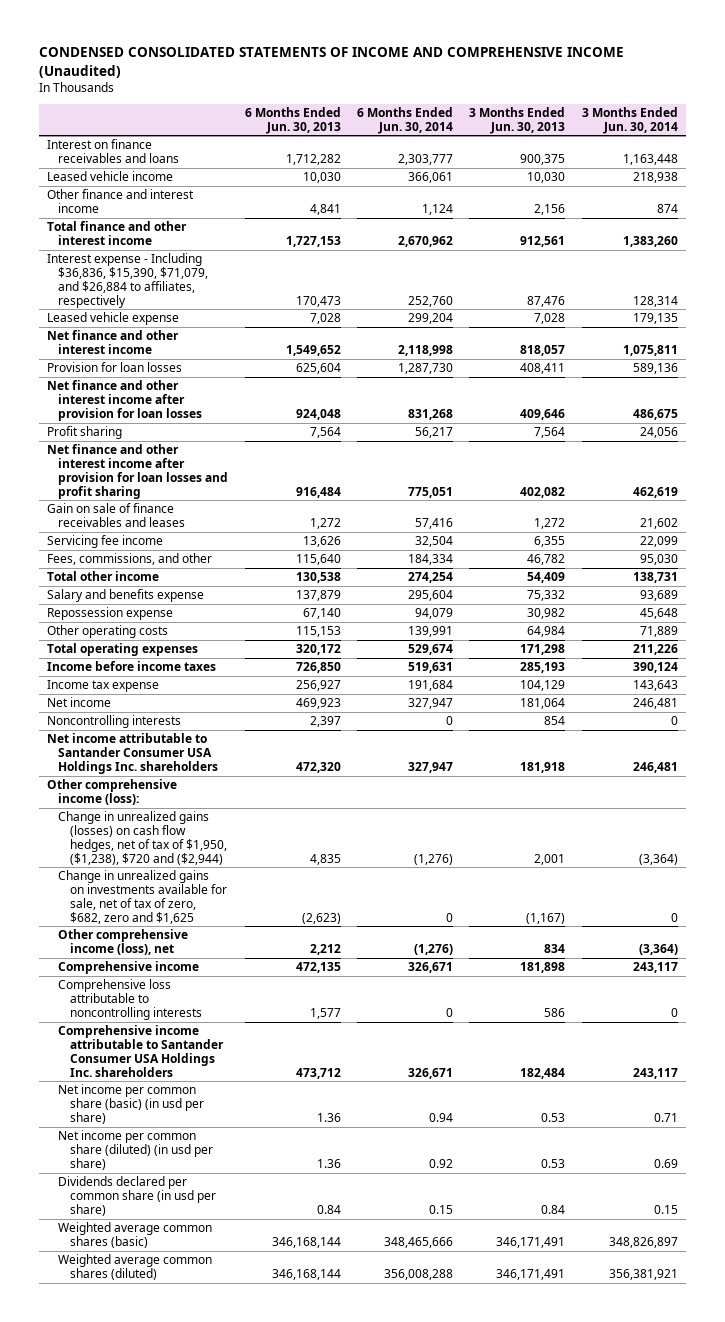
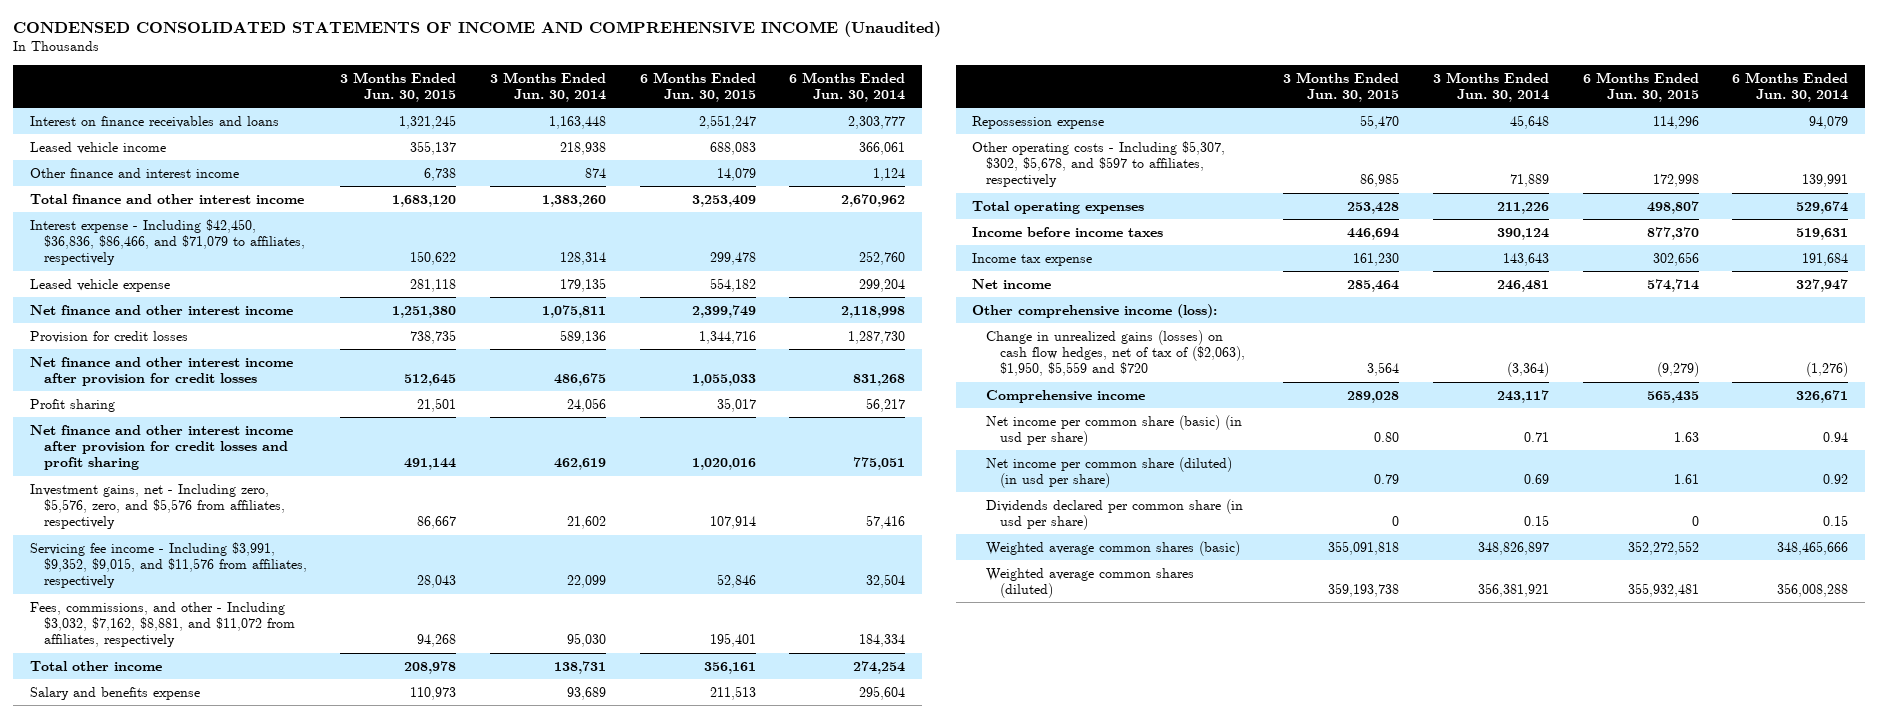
[244,106,341,134] 6 Months Ended Jun. 30, 2013 -> none
[469,106,566,134] 3 Months Ended Jun. 30, 2013 -> none
none -> [340,71,457,102] 3 Months Ended Jun. 30, 2015
none -> [639,71,756,102] 6 Months Ended Jun. 30, 2015
[46,253,209,308] Interest expense - Including $36,836, $15,390, $71,079, and $26,884 to affiliates, respectively -> [29,218,305,265] Interest expense - Including $42,450, $36,836, $86,466, and $71,079 to affiliates, respectively
[46,362,182,373] Provision for loan losses -> [29,330,188,343] Provision for credit losses
[46,380,203,421] Net finance and other interest income after provision for loan losses -> [29,356,293,386] Net finance and other interest income after provision for credit losses
[46,444,229,499] Net finance and other interest income after provision for loan losses and profit sharing -> [29,424,293,470] Net finance and other interest income after provision for credit losses and profit sharing
[46,503,186,528] Gain on sale of finance receivables and leases -> [29,483,285,529] Investment gains, net - Including zero, $5,576, zero, and $5,576 from affiliates, respectively
[46,535,163,549] Servicing fee income -> [29,541,307,588] Servicing fee income - Including $3,991, $9,352, $9,015, and $11,576 from affiliates, respectively
[46,553,212,566] Fees, commissions, and other -> [29,601,295,647] Fees, commissions, and other - Including $3,032, $7,162, $8,881, and $11,072 from affiliates, respectively
[46,625,168,639] Other operating costs -> [972,140,1226,187] Other operating costs - Including $5,307, $302, $5,678, and $597 to affiliates, respectively
[46,715,181,729] Noncontrolling interests -> none
[46,733,219,774] Net income attributable to Santander Consumer USA Holdings Inc. shareholders -> none
[58,870,227,924] Change in unrealized gains on investments available for sale, net of tax of zero, $682, zero and $1,625 -> none
[58,929,189,956] Other comprehensive income (loss), net -> none
[58,811,227,865] Change in unrealized gains (losses) on cash flow hedges, net of tax of $1,950, ($1,238), $720 and ($2,944) -> [986,329,1246,376] Change in unrealized gains (losses) on cash flow hedges, net of tax of ($2,063), $1,950, $5,559 and $720
[58,979,202,1020] Comprehensive loss attributable to noncontrolling interests -> none
[58,1025,224,1077] Comprehensive income attributable to Santander Consumer USA Holdings Inc. shareholders -> none

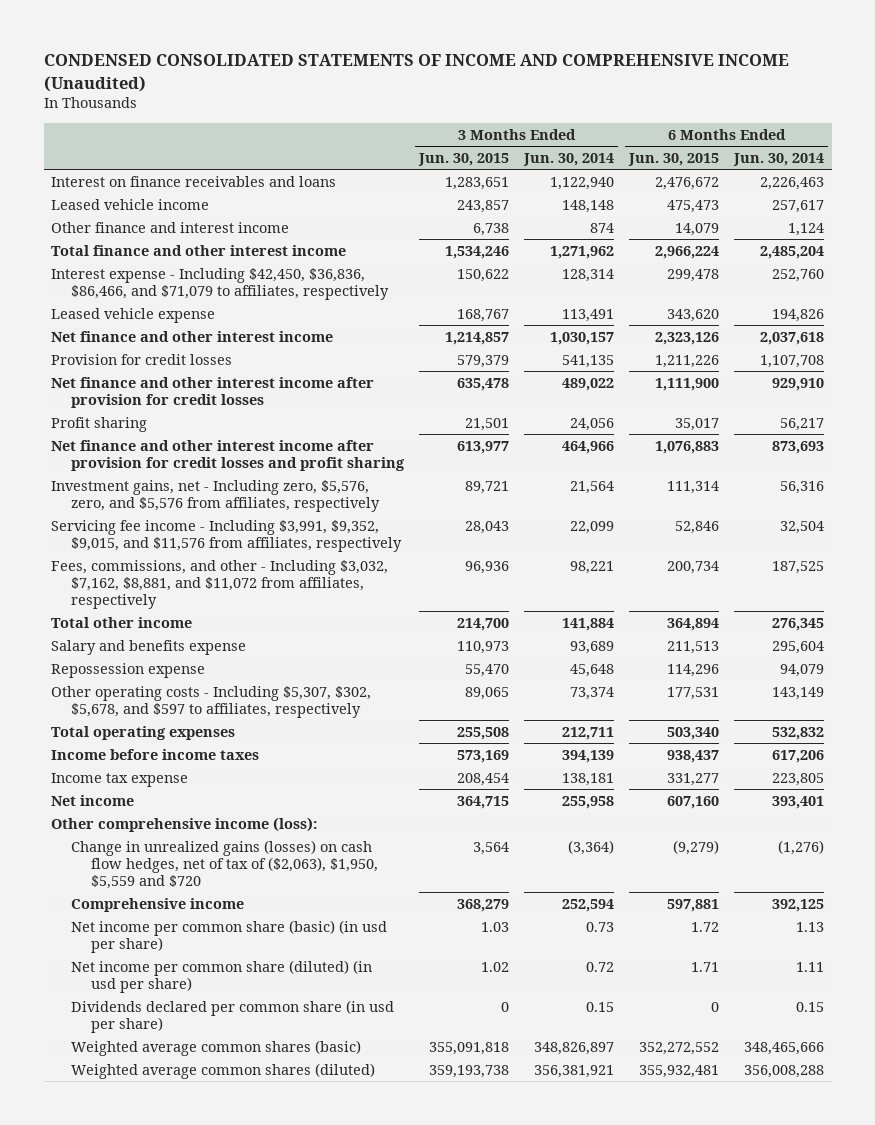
[399,114,457,129] 1,321,245 -> [445,176,510,190] 1,283,651
[548,115,606,129] 1,163,448 -> [550,176,615,190] 1,122,940
[698,114,756,129] 2,551,247 -> [655,176,720,190] 2,476,672
[848,115,906,129] 2,303,777 -> [760,176,825,190] 2,226,463
[410,140,457,155] 355,137 -> [457,199,510,213] 243,857
[559,141,606,155] 218,938 -> [562,199,615,213] 148,148
[709,141,756,155] 688,083 -> [667,199,720,213] 475,473
[859,141,906,155] 366,061 -> [772,199,825,213] 257,617
[392,194,457,207] 1,683,120 -> [445,245,510,259] 1,534,246
[541,194,606,207] 1,383,260 -> [550,245,615,259] 1,271,962
[691,194,756,207] 3,253,409 -> [655,245,720,259] 2,966,224
[841,193,906,207] 2,670,962 -> [760,245,825,259] 2,485,204
[410,278,457,292] 281,118 -> [457,308,510,322] 168,767
[559,277,606,292] 179,135 -> [562,308,615,322] 113,491
[709,277,756,292] 554,182 -> [667,308,720,322] 343,620
[859,278,906,292] 299,204 -> [772,308,825,322] 194,826
[392,305,457,318] 1,251,380 -> [445,331,510,345] 1,214,857
[541,304,606,318] 1,075,811 -> [550,331,615,345] 1,030,157
[691,304,756,318] 2,399,749 -> [655,331,720,345] 2,323,126
[841,305,906,318] 2,118,998 -> [760,331,825,345] 2,037,618
[410,329,457,344] 738,735 -> [457,354,510,368] 579,379
[559,329,606,344] 589,136 -> [562,354,615,368] 541,135
[698,330,756,344] 1,344,716 -> [655,354,720,368] 1,211,226
[848,330,906,344] 1,287,730 -> [760,354,825,368] 1,107,708
[404,373,457,386] 512,645 -> [457,377,510,391] 635,478
[553,372,606,386] 486,675 -> [562,377,615,391] 489,022
[691,373,756,386] 1,055,033 -> [655,377,720,391] 1,111,900
[853,373,906,386] 831,268 -> [772,377,825,391] 929,910
[404,457,457,470] 491,144 -> [457,440,510,454] 613,977
[553,457,606,470] 462,619 -> [562,440,615,454] 464,966
[691,457,756,470] 1,020,016 -> [655,440,720,454] 1,076,883
[853,456,906,470] 775,051 -> [772,440,825,454] 873,693
[417,515,457,529] 86,667 -> [465,480,510,494] 89,721
[566,515,606,529] 21,602 -> [570,480,615,494] 21,564
[709,515,756,529] 107,914 -> [667,480,720,494] 111,314
[866,514,906,529] 57,416 -> [780,480,825,494] 56,316
[417,633,457,647] 94,268 -> [465,560,510,574] 96,936
[566,632,606,647] 95,030 -> [570,560,615,574] 98,221
[709,632,756,647] 195,401 -> [667,560,720,574] 200,734
[859,633,906,647] 184,334 -> [772,560,825,574] 187,525
[404,660,457,674] 208,978 -> [457,617,510,631] 214,700
[553,660,606,674] 138,731 -> [562,617,615,631] 141,884
[703,661,756,674] 356,161 -> [667,617,720,631] 364,894
[853,660,906,674] 274,254 -> [772,617,825,631] 276,345
[1360,172,1400,187] 86,985 -> [465,686,510,700] 89,065
[1509,173,1549,187] 71,889 -> [570,686,615,700] 73,374
[1652,173,1699,187] 172,998 -> [667,686,720,700] 177,531
[1802,173,1849,187] 139,991 -> [772,686,825,700] 143,149
[1347,201,1400,214] 253,428 -> [457,726,510,740] 255,508
[1496,201,1549,214] 211,226 -> [562,726,615,740] 212,711
[1646,200,1699,214] 498,807 -> [667,726,720,740] 503,340
[1796,200,1849,214] 529,674 -> [772,726,825,740] 532,832
[1347,227,1400,240] 446,694 -> [457,749,510,763] 573,169
[1496,227,1549,240] 390,124 -> [562,749,615,763] 394,139
[1646,226,1699,240] 877,370 -> [667,749,720,763] 938,437
[1796,227,1849,240] 519,631 -> [772,749,825,763] 617,206
[1353,252,1400,266] 161,230 -> [457,772,510,786] 208,454
[1502,252,1549,266] 143,643 -> [562,772,615,786] 138,181
[1652,251,1699,266] 302,656 -> [667,772,720,786] 331,277
[1802,252,1849,266] 191,684 -> [772,772,825,786] 223,805
[1347,279,1400,292] 285,464 -> [457,795,510,809] 364,715
[1496,279,1549,292] 246,481 -> [562,795,615,809] 255,958
[1646,278,1699,292] 574,714 -> [667,795,720,809] 607,160
[1796,278,1849,292] 327,947 -> [772,795,825,809] 393,401
[1347,390,1400,403] 289,028 -> [457,898,510,912] 368,279
[1496,389,1549,403] 243,117 -> [562,898,615,912] 252,594
[1646,390,1699,403] 565,435 -> [667,898,720,912] 597,881
[1796,389,1849,403] 326,671 -> [772,898,825,912] 392,125
[1374,431,1400,442] 0.80 -> [481,921,510,932] 1.03
[1523,431,1549,442] 0.71 -> [586,921,615,932] 0.73
[1673,431,1699,442] 1.63 -> [691,921,720,932] 1.72
[1823,431,1849,442] 0.94 -> [796,921,825,932] 1.13
[1374,473,1400,484] 0.79 -> [481,961,510,972] 1.02
[1523,473,1549,484] 0.69 -> [586,961,615,972] 0.72
[1673,473,1699,484] 1.61 -> [691,961,720,972] 1.71
[1823,473,1849,484] 0.92 -> [796,961,825,972] 1.11

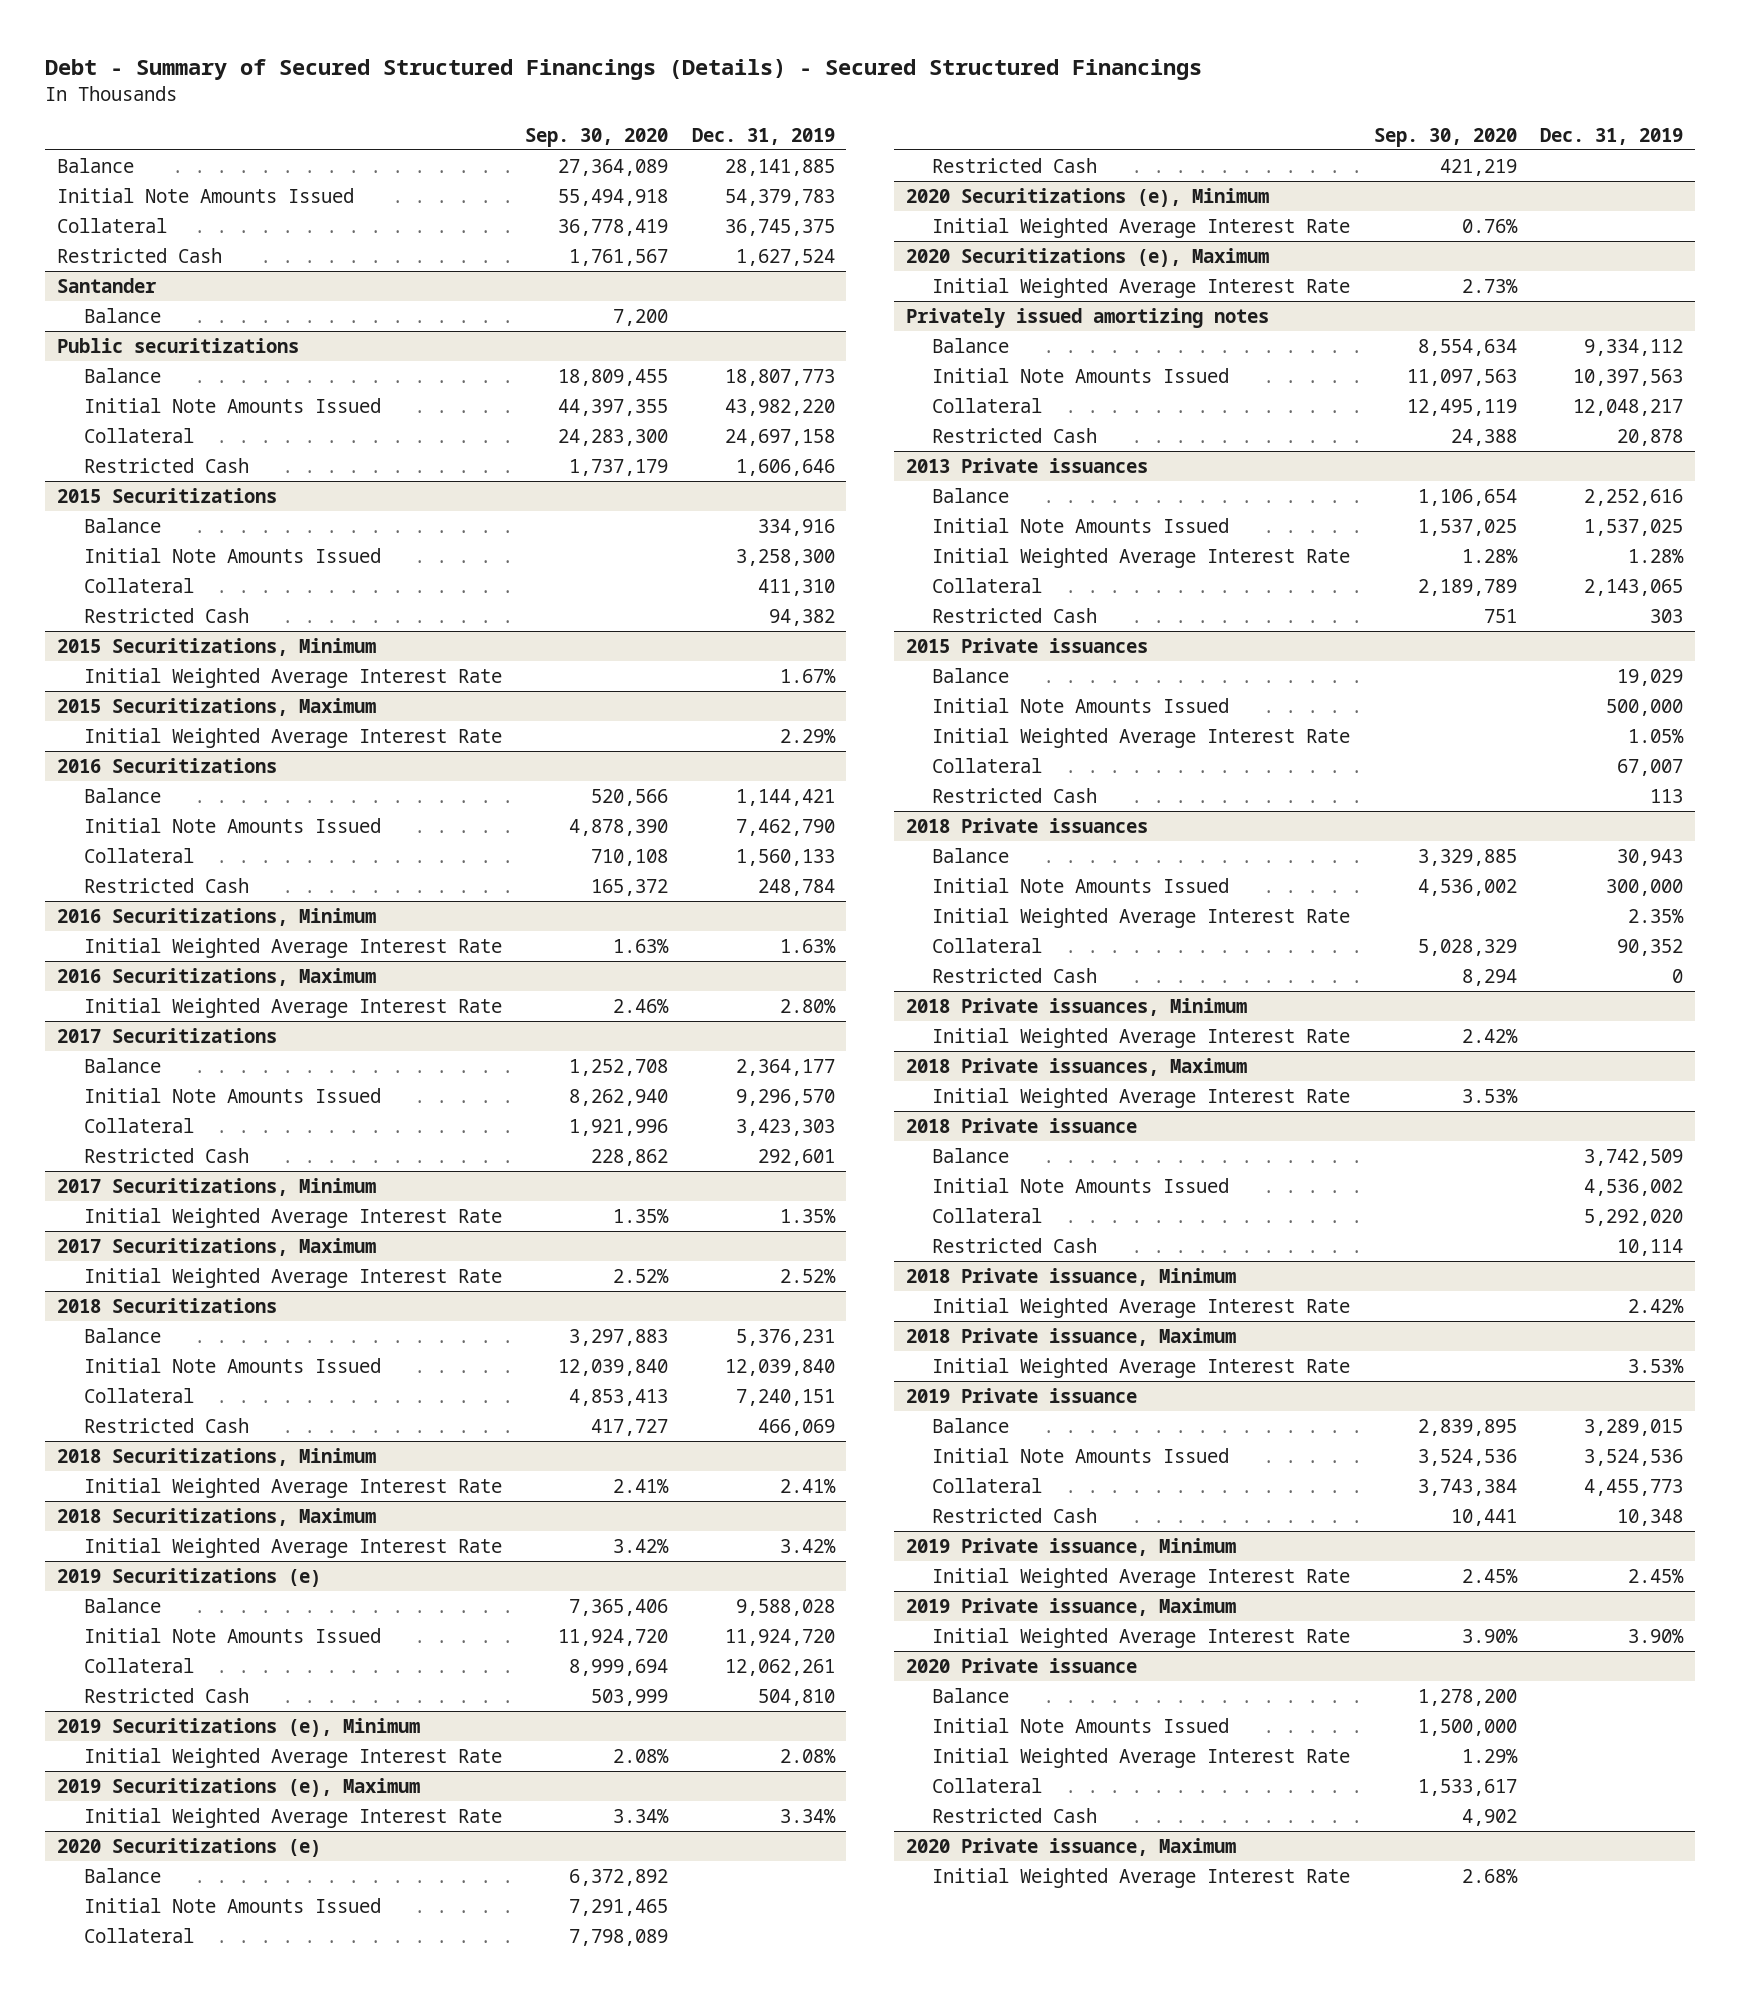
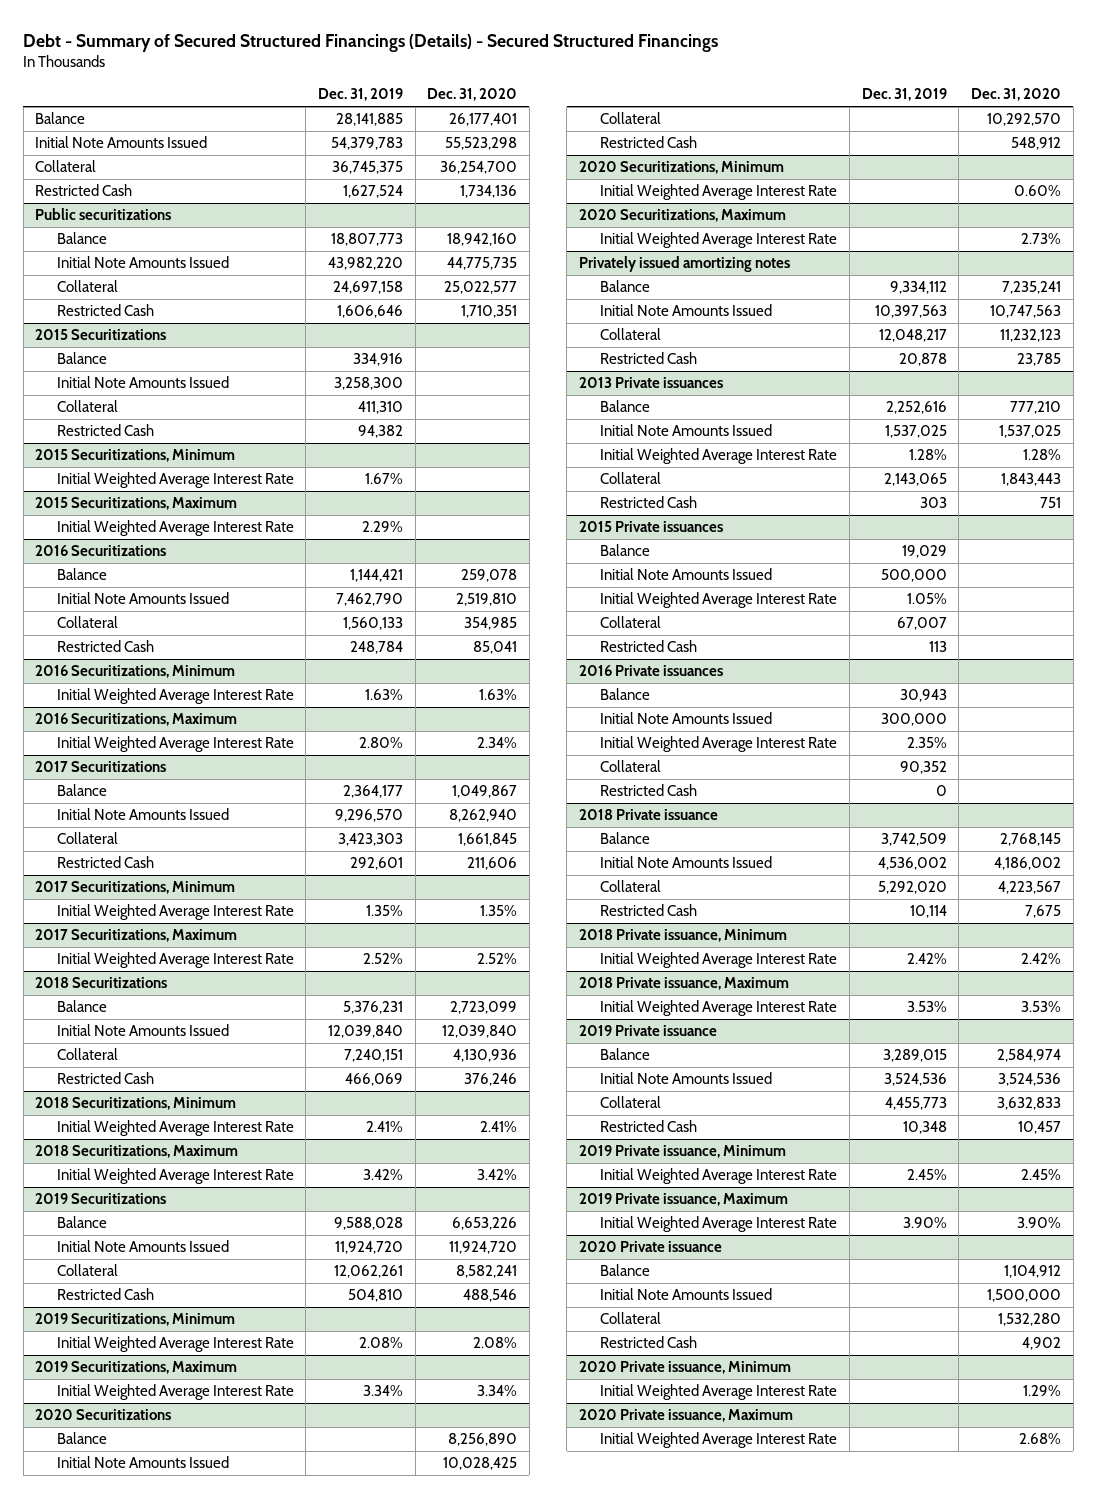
[525,127,669,147] Sep. 30, 2020 -> none
none -> [427,88,518,102] Dec. 31, 2020
[57,277,158,293] Santander -> none
[83,307,161,323] Balance -> none
[57,1567,322,1587] 2019 Securitizations (e) -> [35,1193,167,1205] 2019 Securitizations
[57,1717,421,1737] 2019 Securitizations (e), Minimum -> [35,1313,236,1327] 2019 Securitizations, Minimum
[57,1777,421,1797] 2019 Securitizations (e), Maximum -> [35,1361,238,1375] 2019 Securitizations, Maximum
[57,1837,322,1857] 2020 Securitizations (e) -> [35,1409,172,1421] 2020 Securitizations
[905,187,1269,207] 2020 Securitizations (e), Minimum -> [579,161,785,175] 2020 Securitizations, Minimum
[905,247,1269,267] 2020 Securitizations (e), Maximum -> [579,209,787,223] 2020 Securitizations, Maximum
[905,817,1148,833] 2018 Private issuances -> [579,665,724,677] 2016 Private issuances
[905,997,1247,1016] 2018 Private issuances, Minimum -> none
[932,1027,1351,1048] Initial Weighted Average Interest Rate -> none
[905,1057,1247,1076] 2018 Private issuances, Maximum -> none
[932,1087,1351,1108] Initial Weighted Average Interest Rate -> none
[932,1747,1351,1768] Initial Weighted Average Interest Rate -> none
none -> [579,1361,792,1375] 2020 Private issuance, Minimum
none -> [600,1384,838,1401] Initial Weighted Average Interest Rate

